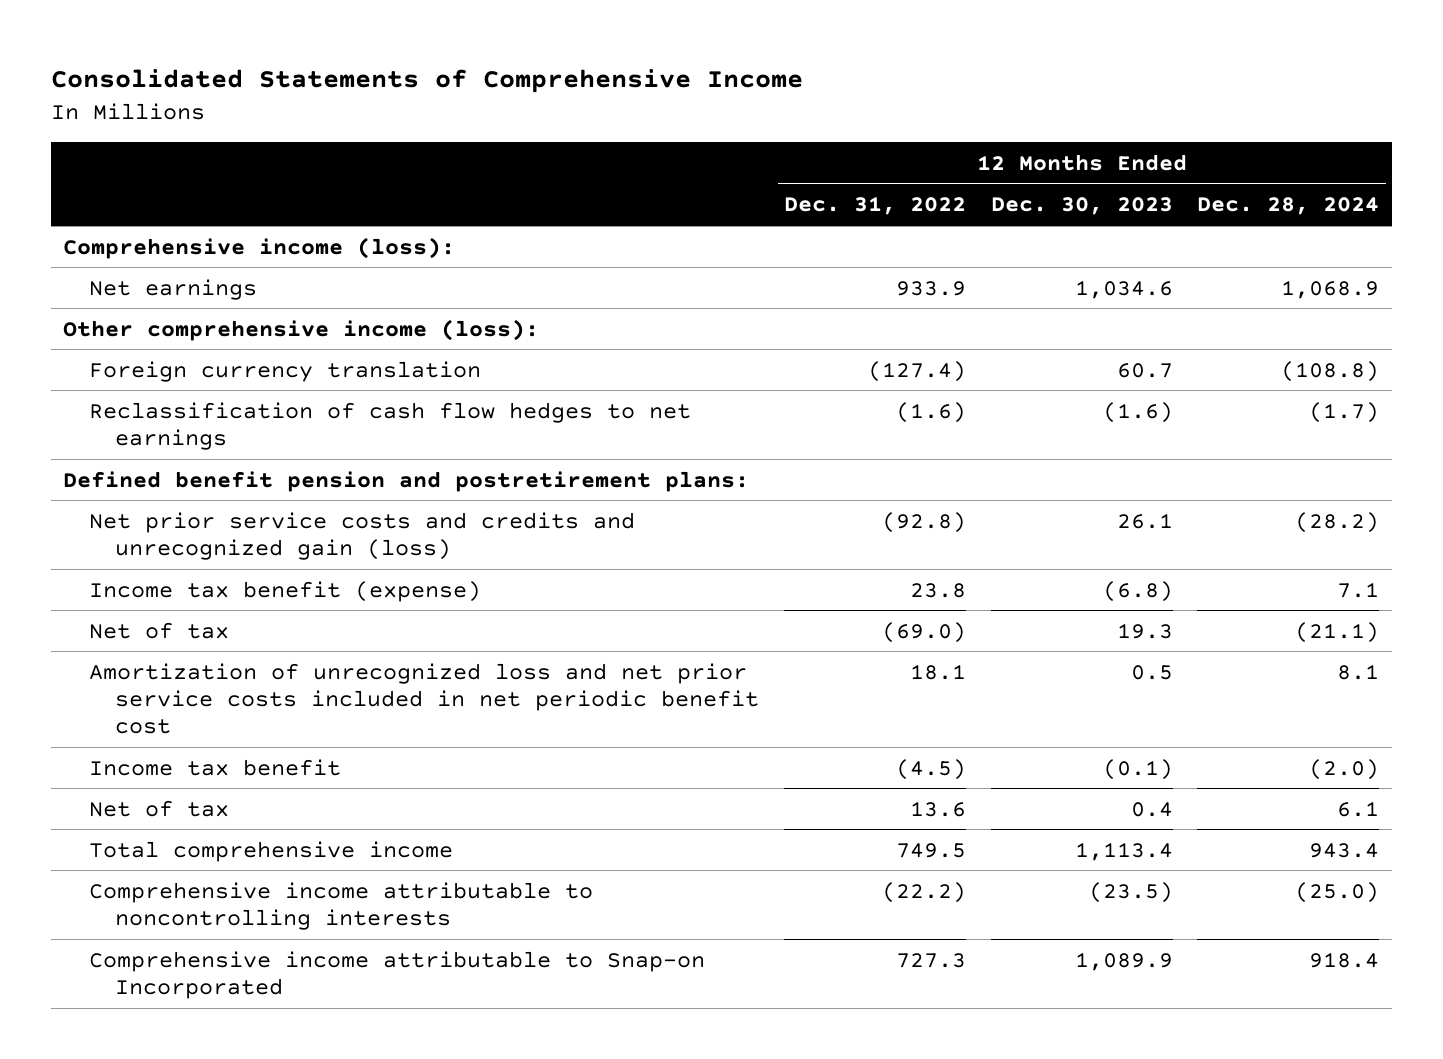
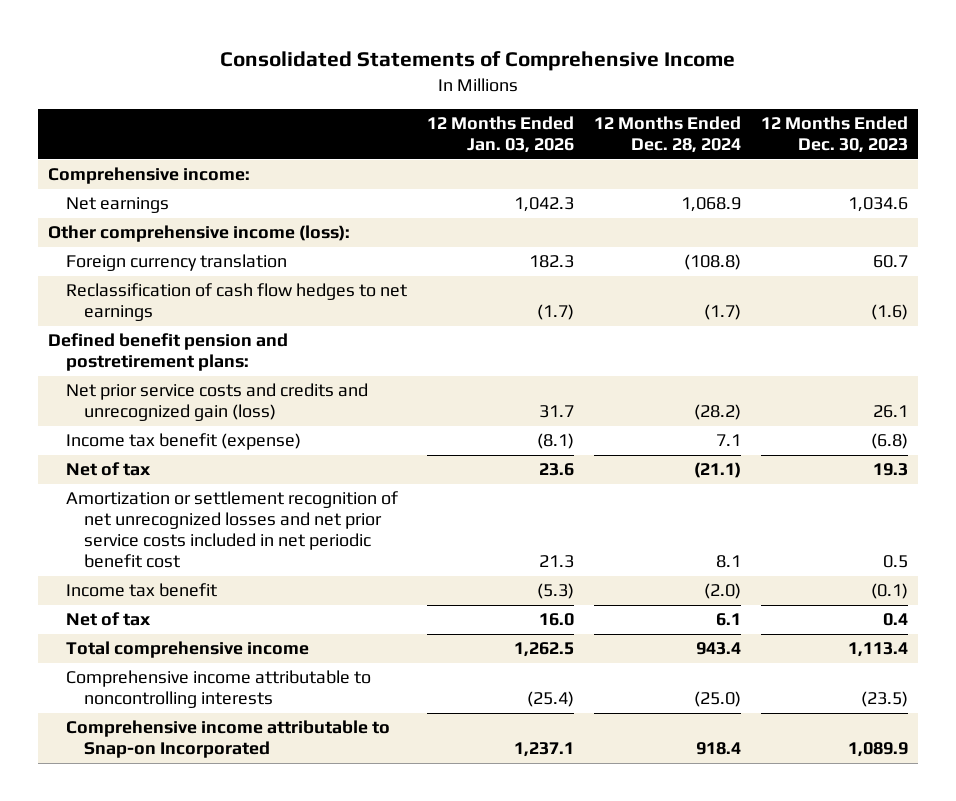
[784,196,967,216] Dec. 31, 2022 -> none
none -> [427,116,575,154] 12 Months Ended Jan. 03, 2026
[63,236,456,259] Comprehensive income (loss): -> [48,167,251,185] Comprehensive income:
[89,662,760,735] Amortization of unrecognized loss and net prior service costs included in net periodic benefit cost -> [66,491,399,569] Amortization or settlement recognition of net unrecognized losses and net prior service costs included in net periodic benefit cost

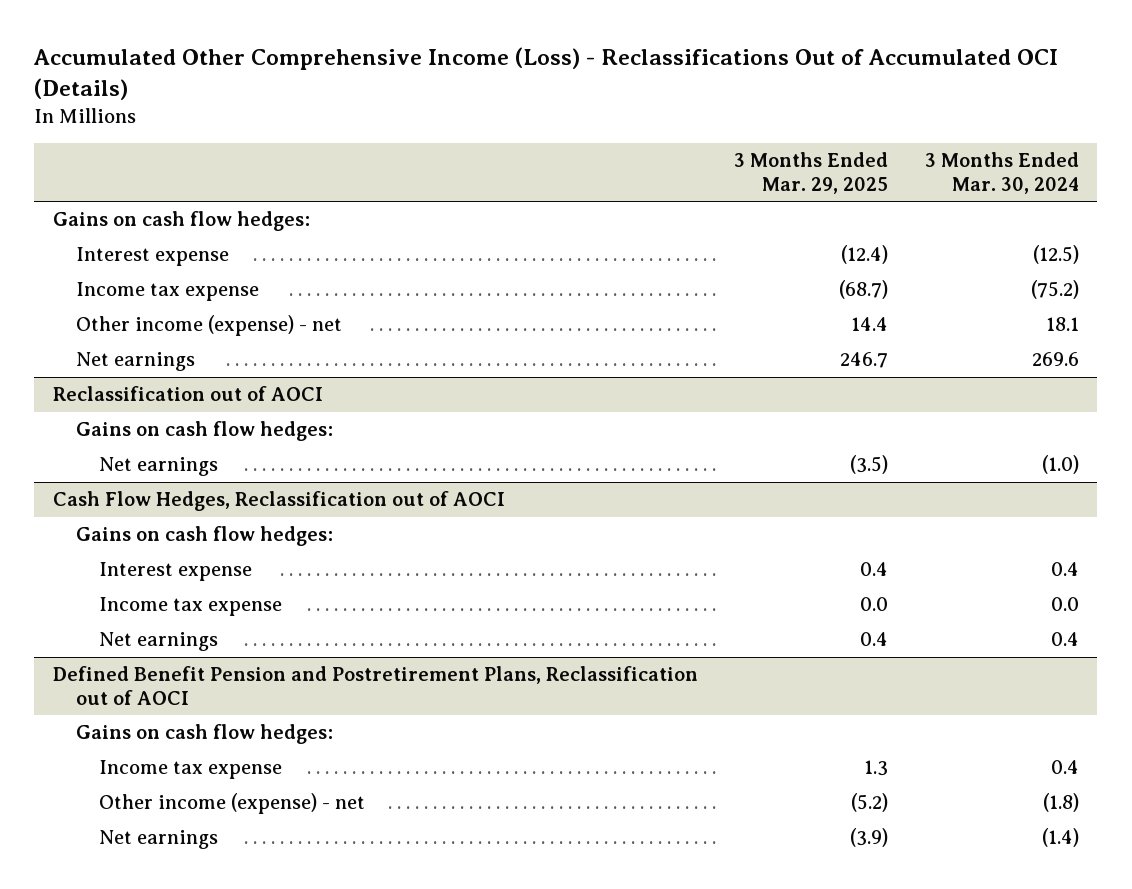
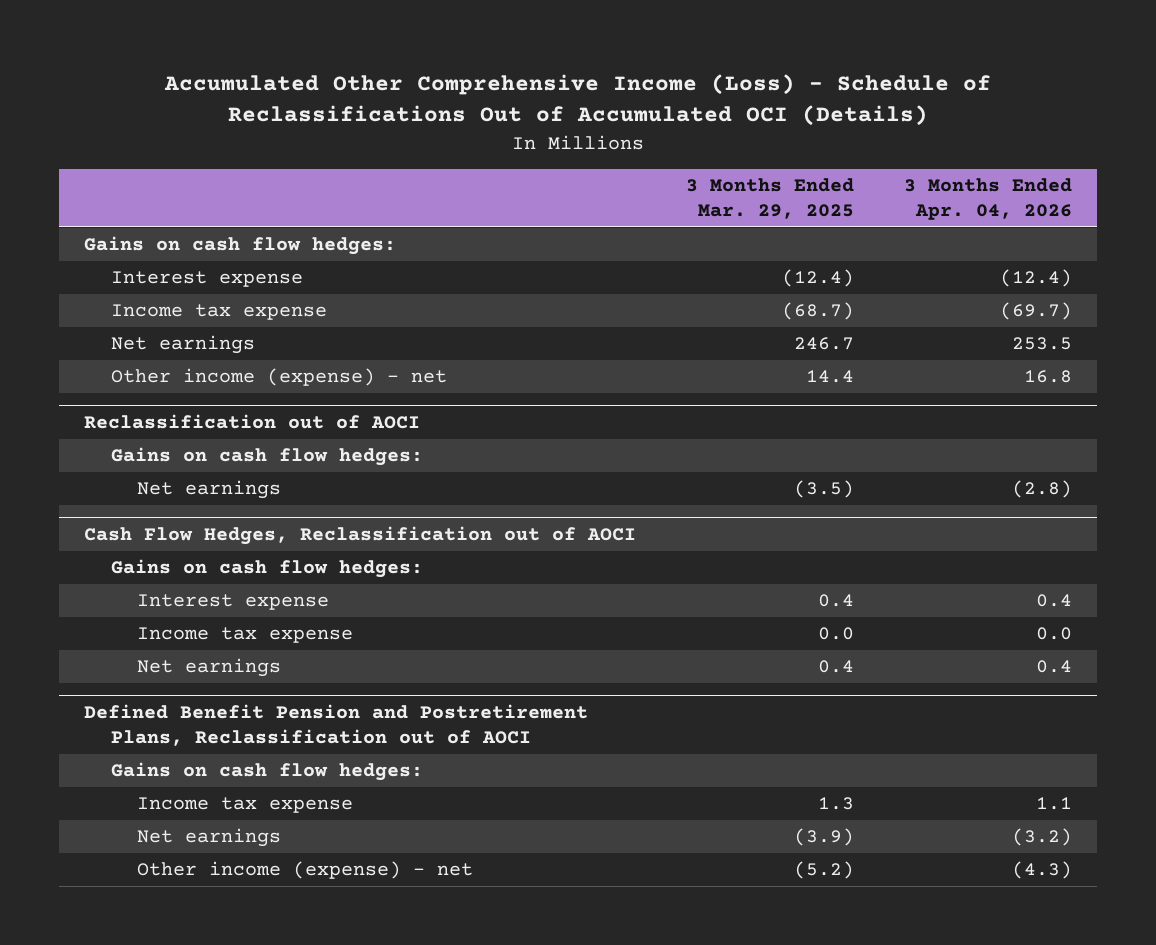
[33,47,1059,101] Accumulated Other Comprehensive Income (Loss) - Reclassifications Out of Accumulated OCI (Details) -> [163,74,991,127] Accumulated Other Comprehensive Income (Loss) - Schedule of Reclassifications Out of Accumulated OCI (Details)
[924,152,1079,194] 3 Months Ended Mar. 30, 2024 -> none
none -> [903,177,1072,220] 3 Months Ended Apr. 04, 2026
[75,315,342,337] Other income (expense) - net -> [110,368,447,387] Other income (expense) - net
[98,793,365,815] Other income (expense) - net -> [137,861,474,880] Other income (expense) - net

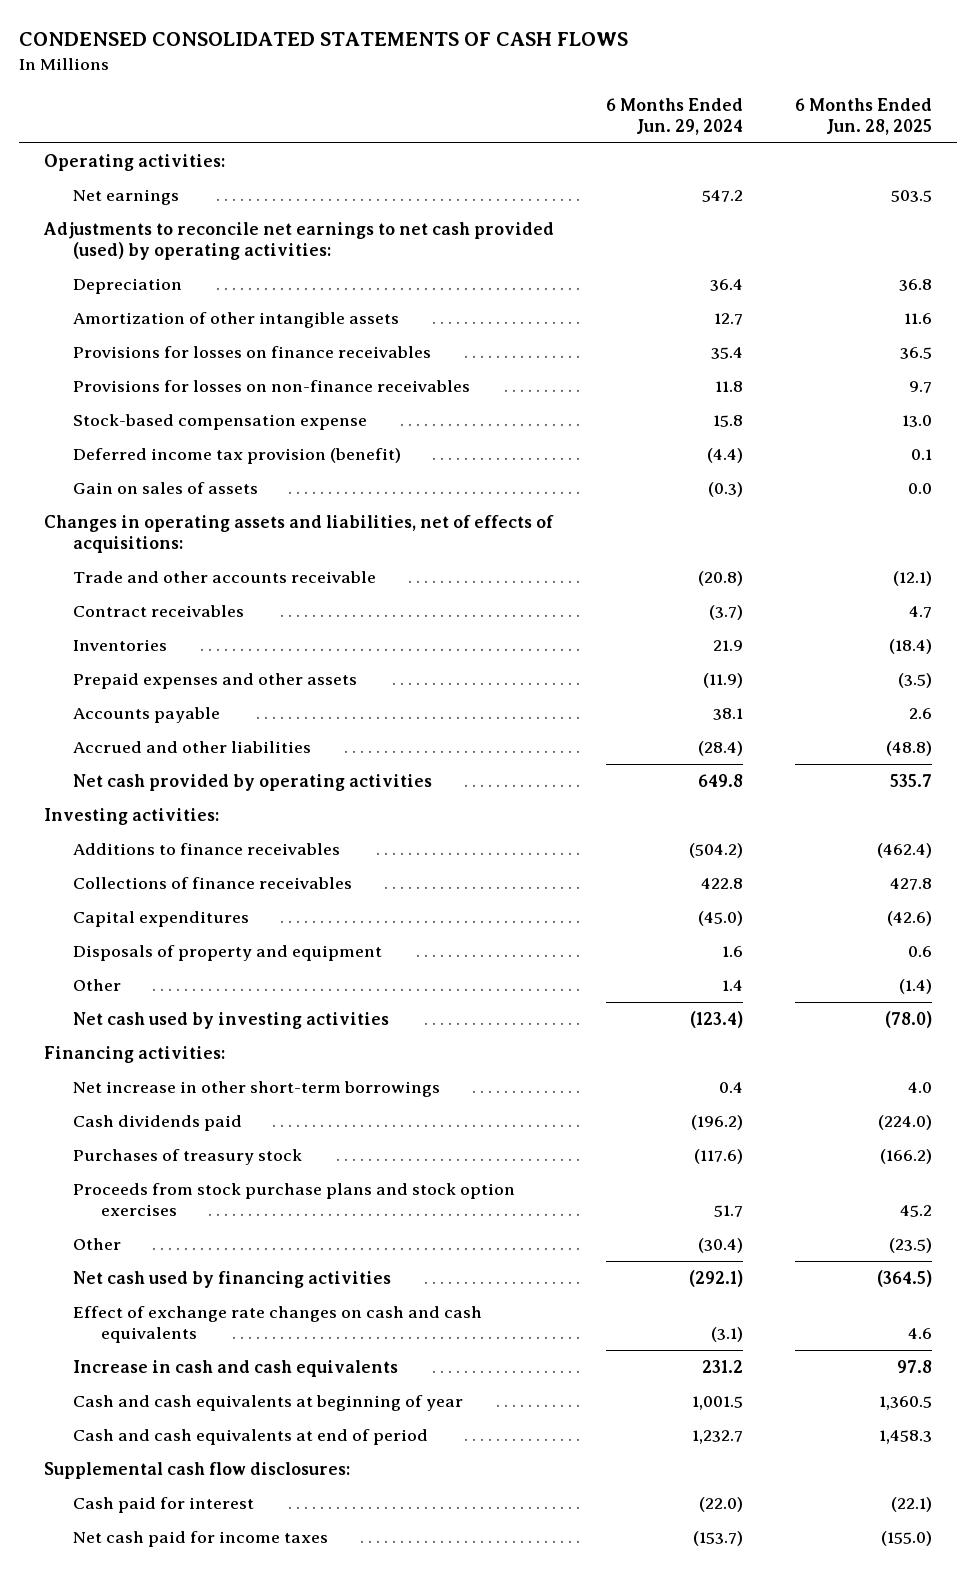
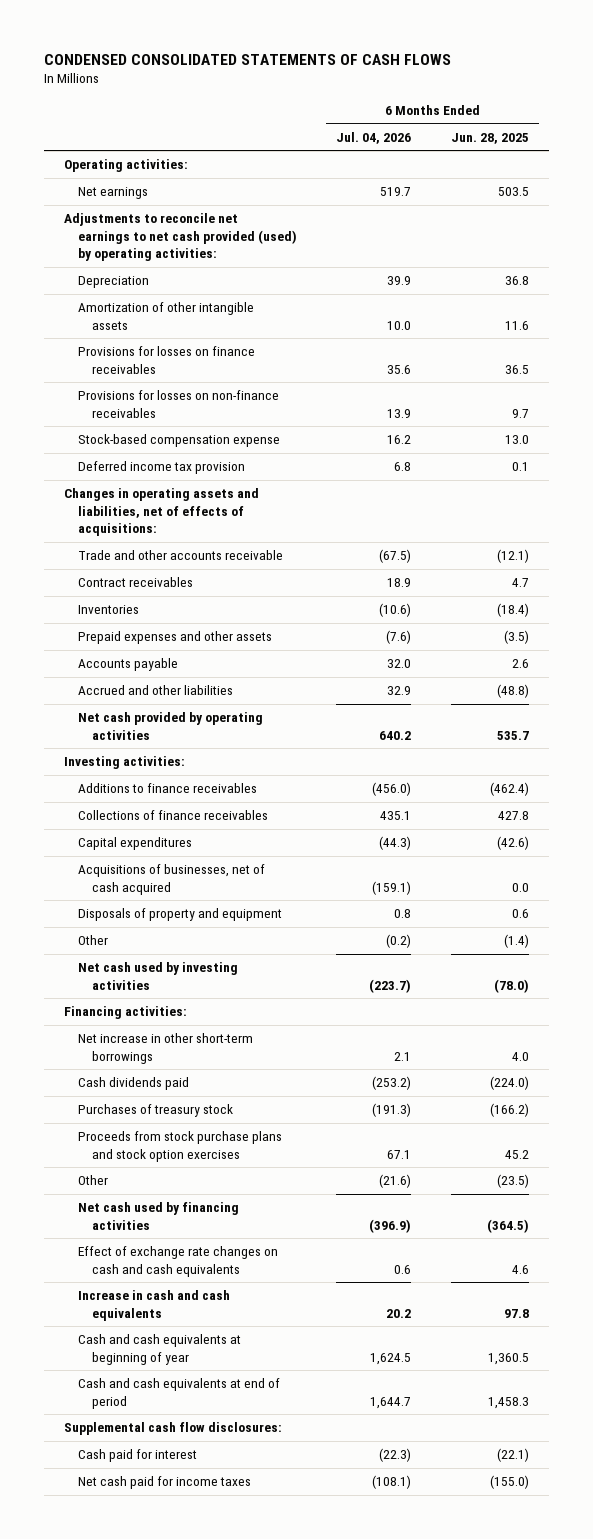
[606,98,744,135] 6 Months Ended Jun. 29, 2024 -> none
none -> [336,131,412,144] Jul. 04, 2026
[72,482,258,495] Gain on sales of assets -> none
[72,448,401,465] Deferred income tax provision (benefit) -> [77,461,245,475] Deferred income tax provision
none -> [77,864,265,895] Acquisitions of businesses, net of cash acquired

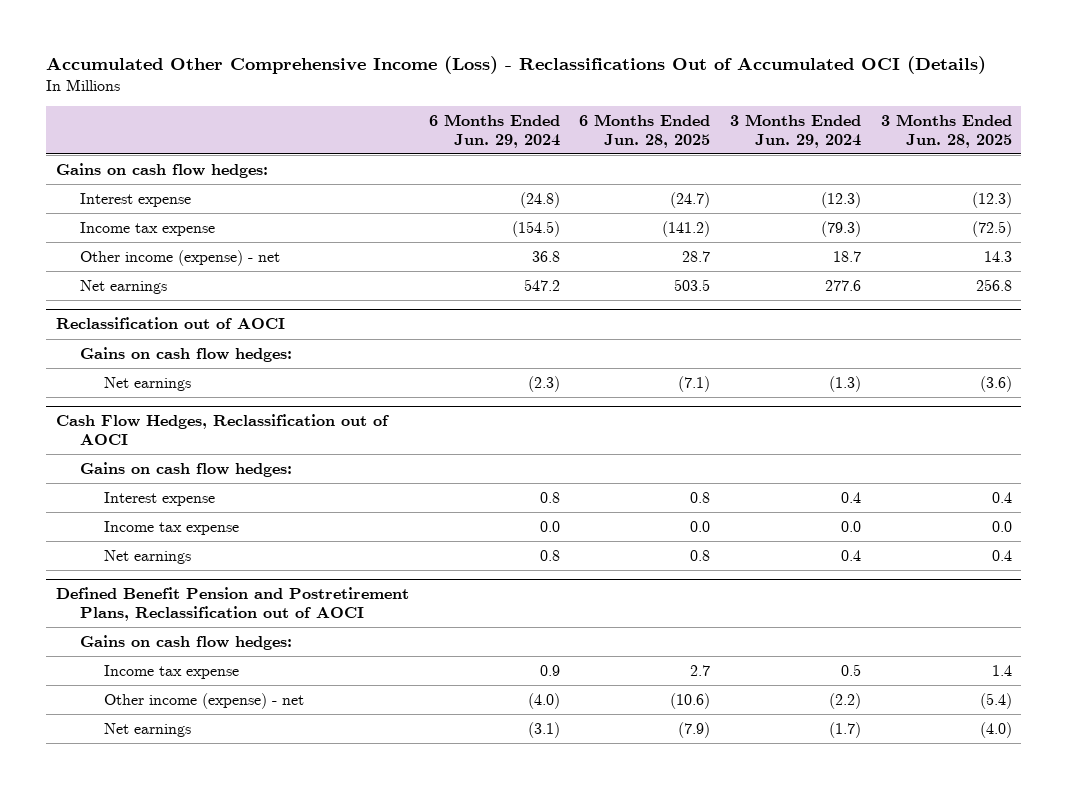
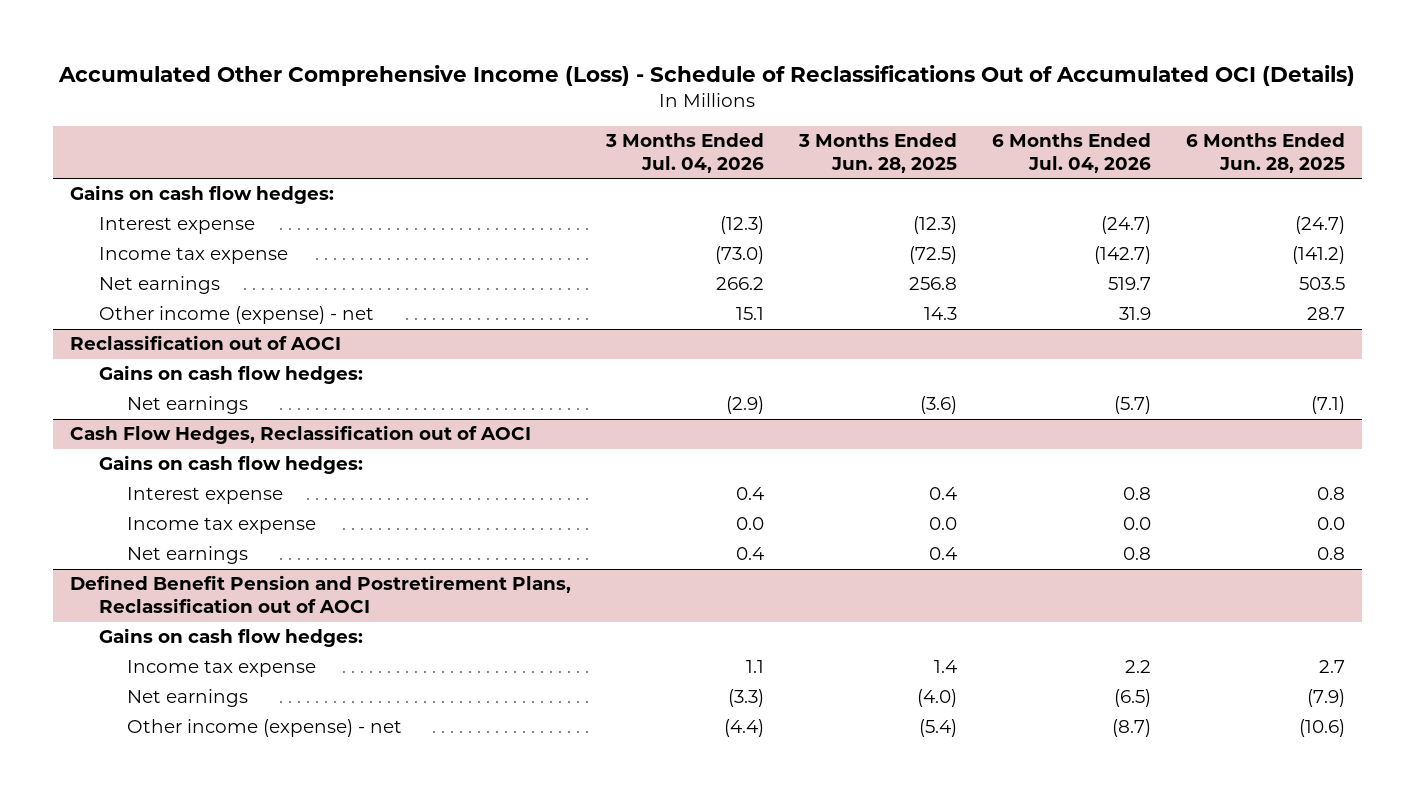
[46,55,987,74] Accumulated Other Comprehensive Income (Loss) - Reclassifications Out of Accumulated OCI (Details) -> [58,64,1356,86] Accumulated Other Comprehensive Income (Loss) - Schedule of Reclassifications Out of Accumulated OCI (Details)
[428,114,560,148] 6 Months Ended Jun. 29, 2024 -> none
[729,114,861,148] 3 Months Ended Jun. 29, 2024 -> none
none -> [605,133,765,174] 3 Months Ended Jul. 04, 2026
none -> [991,133,1151,174] 6 Months Ended Jul. 04, 2026
[79,249,280,266] Other income (expense) - net -> [98,306,374,325] Other income (expense) - net
[103,692,304,709] Other income (expense) - net -> [126,719,402,738] Other income (expense) - net

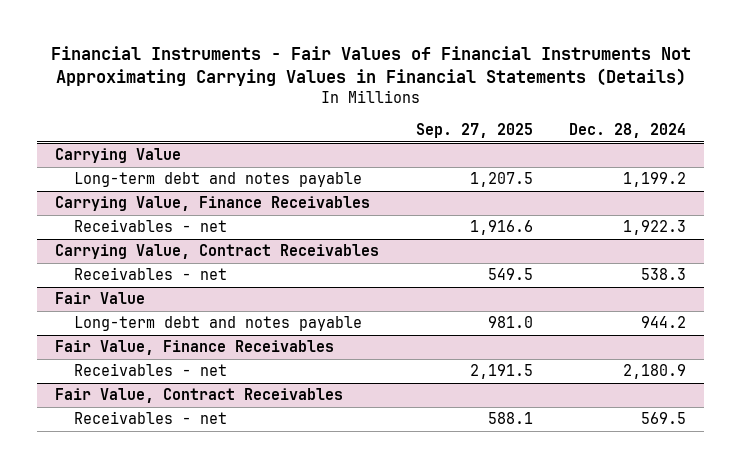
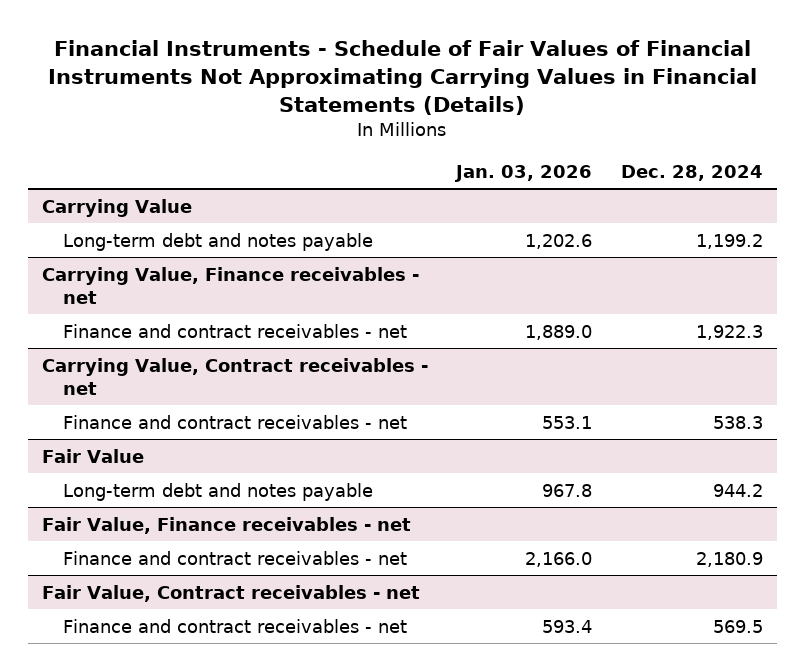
[50,46,691,87] Financial Instruments - Fair Values of Financial Instruments Not Approximating Carrying Values in Financial Statements (Details) -> [48,39,758,115] Financial Instruments - Schedule of Fair Values of Financial Instruments Not Approximating Carrying Values in Financial Statements (Details)
[415,123,533,139] Sep. 27, 2025 -> none
none -> [454,164,593,182] Jan. 03, 2026
[55,196,371,212] Carrying Value, Finance Receivables -> [41,266,419,304] Carrying Value, Finance receivables - net
[74,219,228,233] Receivables - net -> [63,323,408,338] Finance and contract receivables - net
[55,244,380,260] Carrying Value, Contract Receivables -> [41,357,428,395] Carrying Value, Contract receivables - net
[74,267,228,281] Receivables - net -> [63,414,408,429] Finance and contract receivables - net
[55,340,335,356] Fair Value, Finance Receivables -> [41,516,411,534] Fair Value, Finance receivables - net
[74,363,228,377] Receivables - net -> [63,550,408,565] Finance and contract receivables - net
[55,388,344,404] Fair Value, Contract Receivables -> [41,584,420,602] Fair Value, Contract receivables - net
[74,411,228,425] Receivables - net -> [63,618,408,633] Finance and contract receivables - net

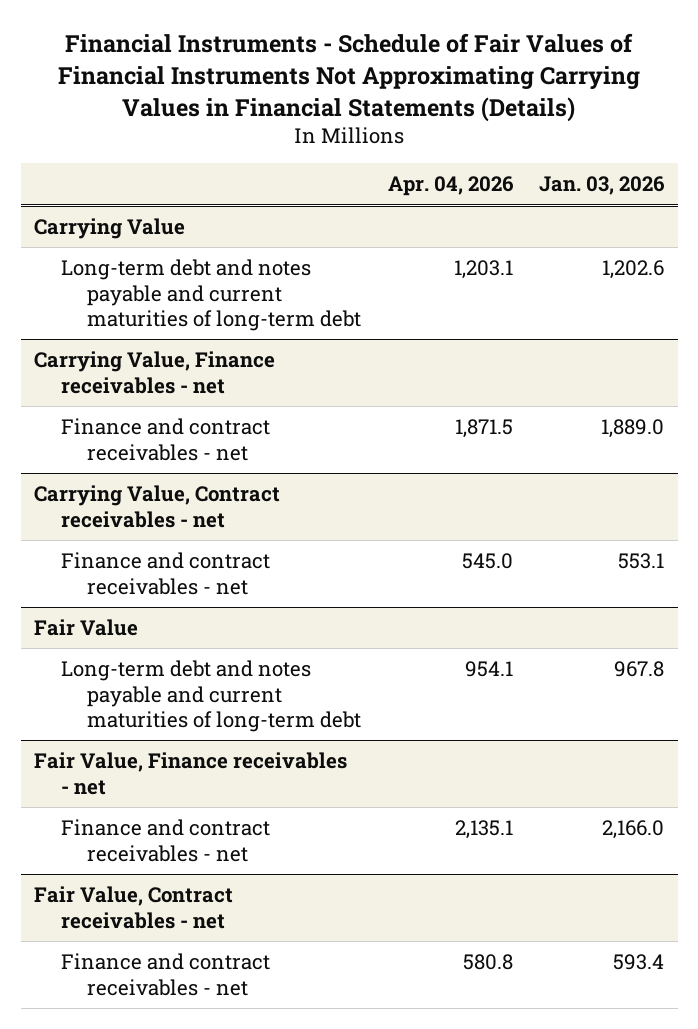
[620,164,763,181] Dec. 28, 2024 -> none
none -> [387,176,514,197] Apr. 04, 2026
[63,232,374,251] Long-term debt and notes payable -> [60,259,361,332] Long-term debt and notes payable and current maturities of long-term debt
[63,482,374,501] Long-term debt and notes payable -> [60,660,361,733] Long-term debt and notes payable and current maturities of long-term debt

